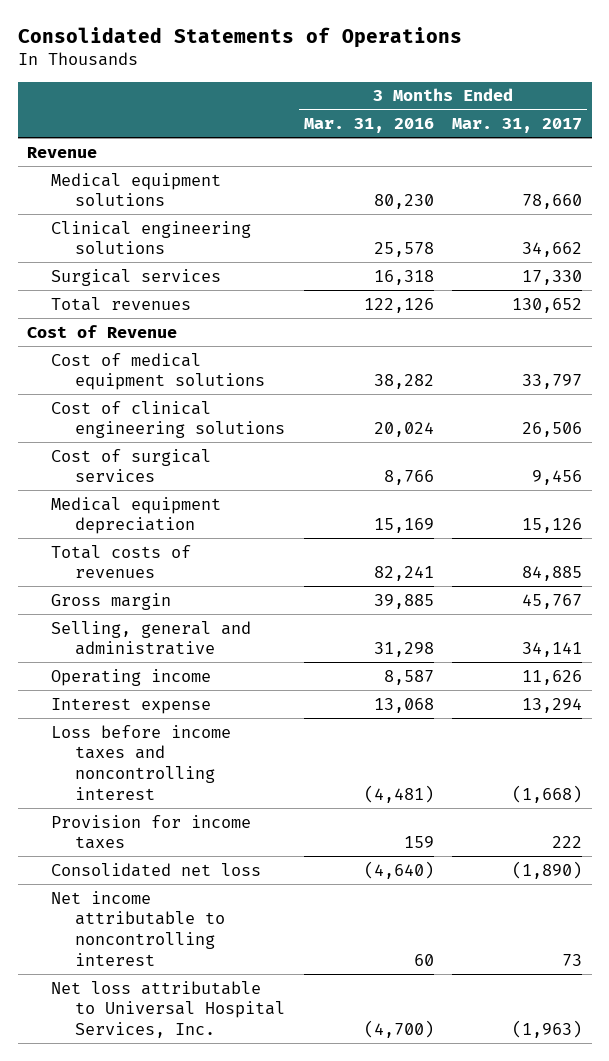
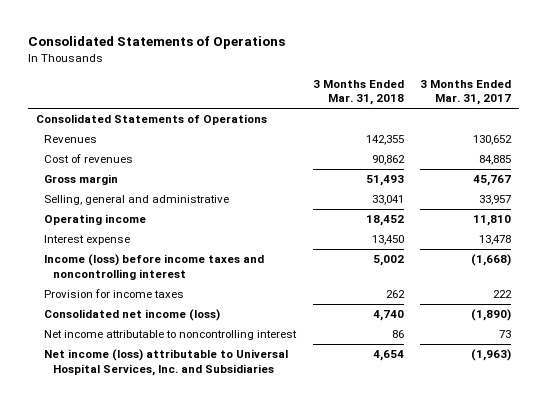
[303,118,434,134] Mar. 31, 2016 -> none
none -> [312,79,404,106] 3 Months Ended Mar. 31, 2018
[26,146,97,158] Revenue -> none
[50,172,221,207] Medical equipment solutions -> none
[50,220,251,255] Clinical engineering solutions -> none
[50,268,221,286] Surgical services -> none
[26,324,177,338] Cost of Revenue -> none
[50,352,265,391] Cost of medical equipment solutions -> none
[50,400,285,439] Cost of clinical engineering solutions -> none
[50,448,211,483] Cost of surgical services -> none
[50,496,221,535] Medical equipment depreciation -> none
none -> [35,114,267,126] Consolidated Statements of Operations
[50,296,191,311] Total revenues -> [44,135,98,144] Revenues
[50,544,191,579] Total costs of revenues -> [44,154,134,164] Cost of revenues
[522,642,583,658] 34,141 -> [479,195,512,206] 33,957
[522,669,583,685] 11,626 -> [473,215,512,227] 11,810
[522,697,583,713] 13,294 -> [479,235,512,246] 13,478
[50,724,231,800] Loss before income taxes and noncontrolling interest -> [44,254,265,281] Income (loss) before income taxes and noncontrolling interest
[50,862,261,877] Consolidated net loss -> [44,309,221,322] Consolidated net income (loss)
[50,980,285,1038] Net loss attributable to Universal Hospital Services, Inc. -> [44,349,289,377] Net income (loss) attributable to Universal Hospital Services, Inc. and Subsidiaries

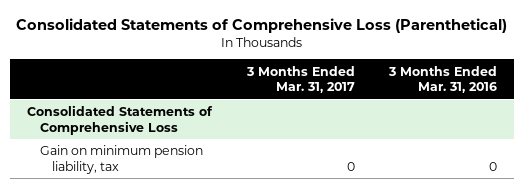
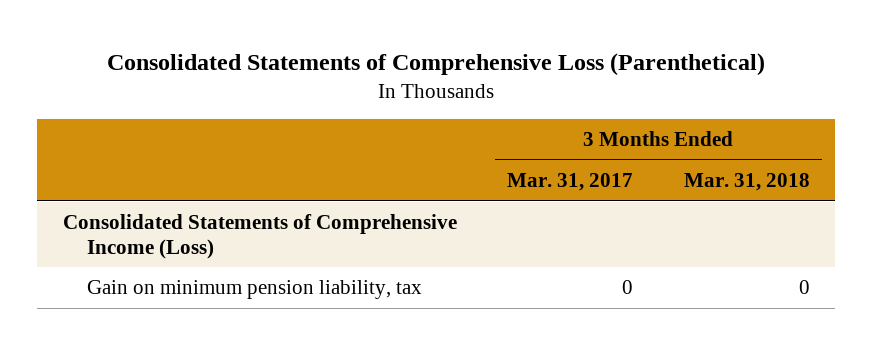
[387,65,497,93] 3 Months Ended Mar. 31, 2016 -> none
none -> [683,173,810,192] Mar. 31, 2018
[27,105,214,135] Consolidated Statements of Comprehensive Loss -> [62,214,457,259] Consolidated Statements of Comprehensive Income (Loss)

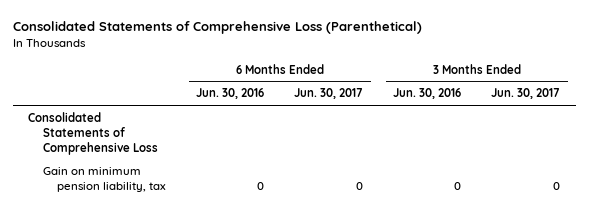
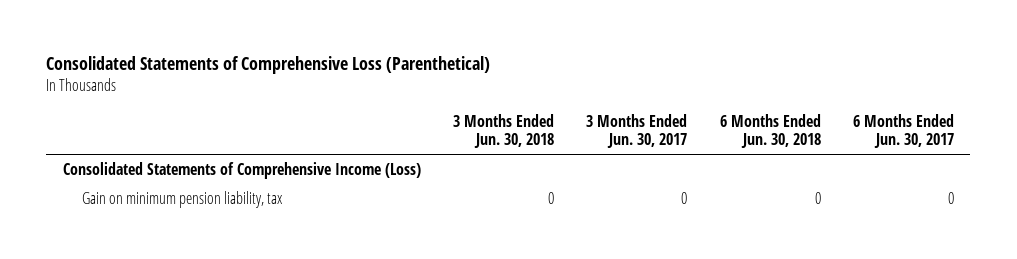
[196,88,265,100] Jun. 30, 2016 -> none
[393,88,462,100] Jun. 30, 2016 -> none
none -> [453,113,555,148] 3 Months Ended Jun. 30, 2018
none -> [719,113,821,148] 6 Months Ended Jun. 30, 2018
[28,111,158,155] Consolidated Statements of Comprehensive Loss -> [62,162,421,180] Consolidated Statements of Comprehensive Income (Loss)

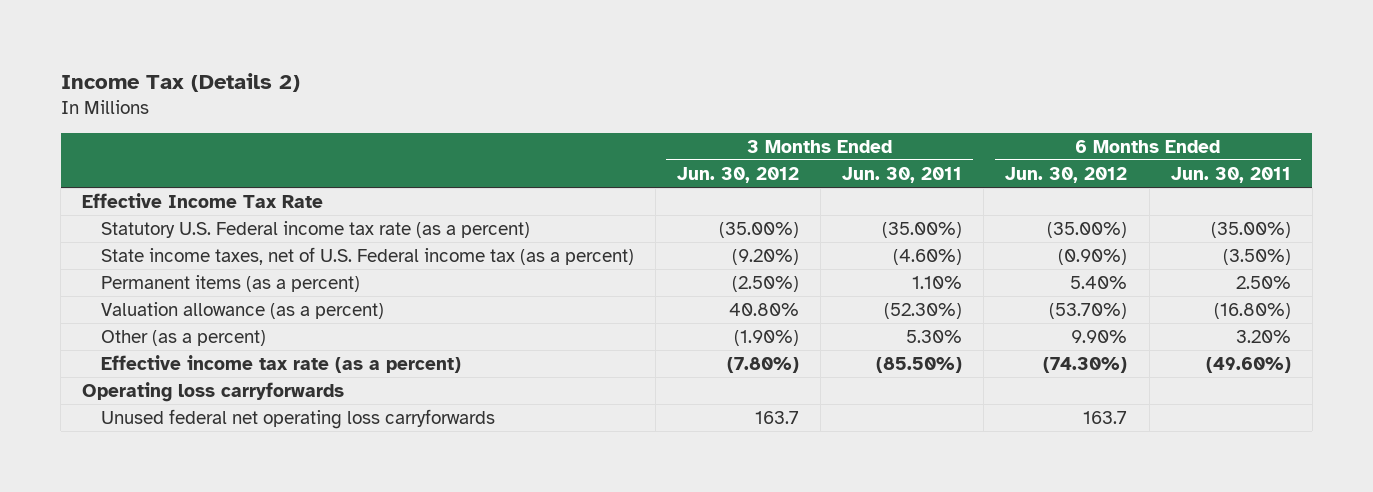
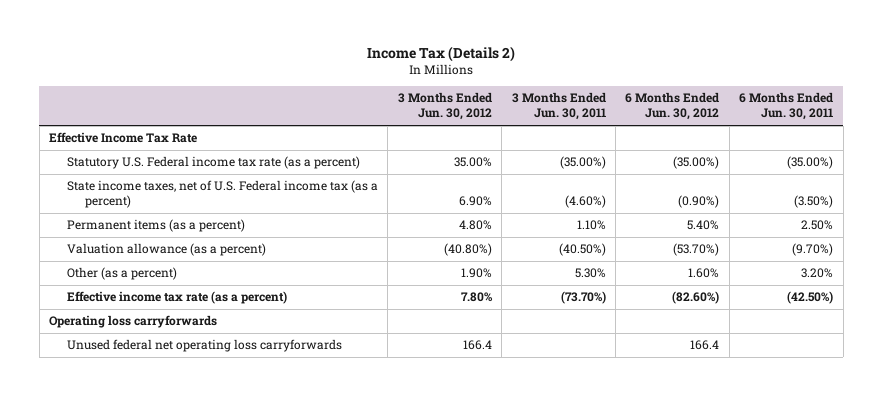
[718,221,799,238] (35.00%) -> [453,157,492,168] 35.00%
[731,248,799,265] (9.20%) -> [458,196,492,207] 6.90%
[731,275,799,292] (2.50%) -> [458,220,492,231] 4.80%
[728,302,799,316] 40.80% -> [443,243,492,257] (40.80%)
[884,302,963,319] (52.30%) -> [558,243,606,257] (40.50%)
[1213,302,1291,319] (16.80%) -> [792,243,834,257] (9.70%)
[733,329,799,346] (1.90%) -> [460,268,492,279] 1.90%
[1071,329,1128,343] 9.90% -> [688,268,720,279] 1.60%
[726,356,799,373] (7.80%) -> [460,292,493,303] 7.80%
[876,356,963,373] (85.50%) -> [560,291,606,305] (73.70%)
[1043,356,1128,373] (74.30%) -> [672,291,720,305] (82.60%)
[1205,356,1291,373] (49.60%) -> [787,291,834,305] (42.50%)
[754,410,799,424] 163.7 -> [462,340,492,351] 166.4
[1083,410,1128,424] 163.7 -> [690,340,720,351] 166.4

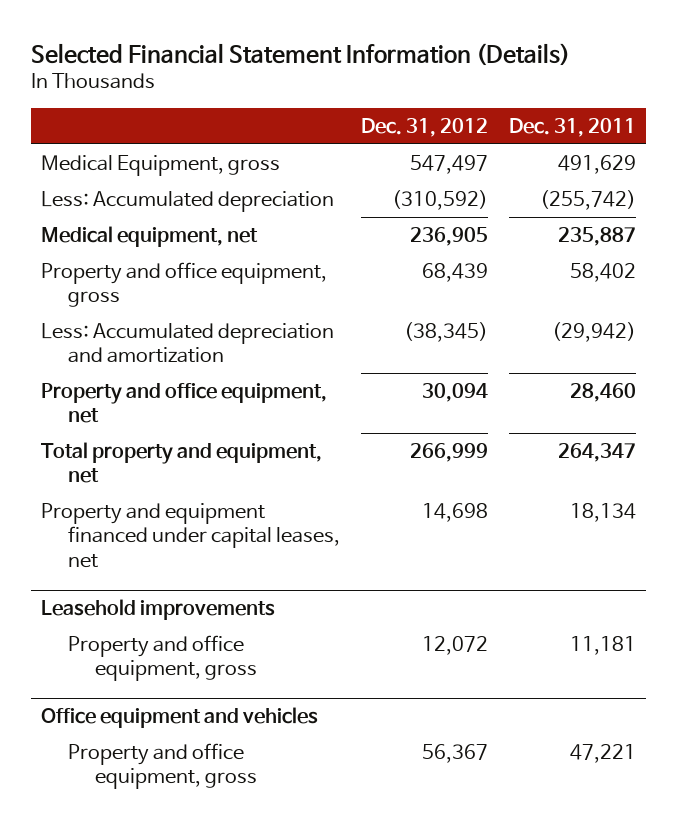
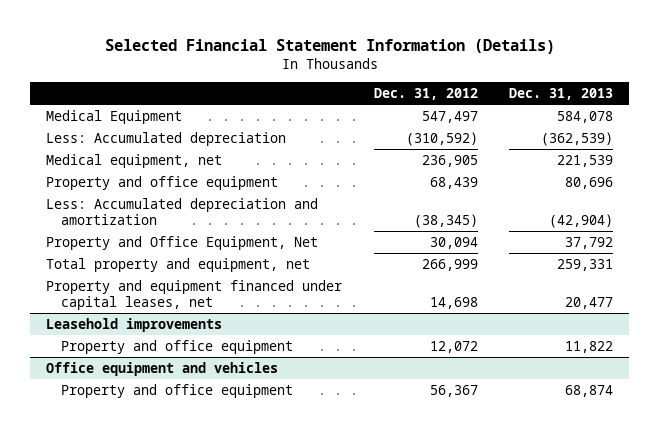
[508,117,636,137] Dec. 31, 2011 -> none
none -> [509,88,614,101] Dec. 31, 2013
[41,155,281,177] Medical Equipment, gross -> [45,109,182,124] Medical Equipment
[41,262,328,308] Property and office equipment, gross -> [45,175,278,190] Property and office equipment
[41,383,328,424] Property and office equipment, net -> [45,235,318,250] Property and Office Equipment, Net
[68,635,258,682] Property and office equipment, gross -> [60,339,293,354] Property and office equipment
[68,743,258,790] Property and office equipment, gross -> [60,383,293,398] Property and office equipment

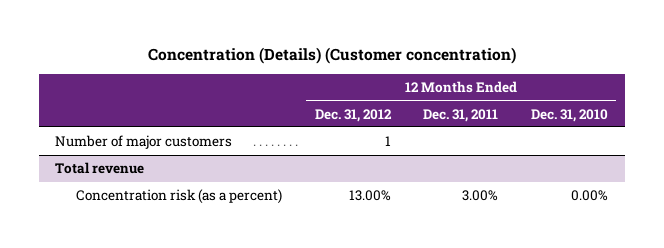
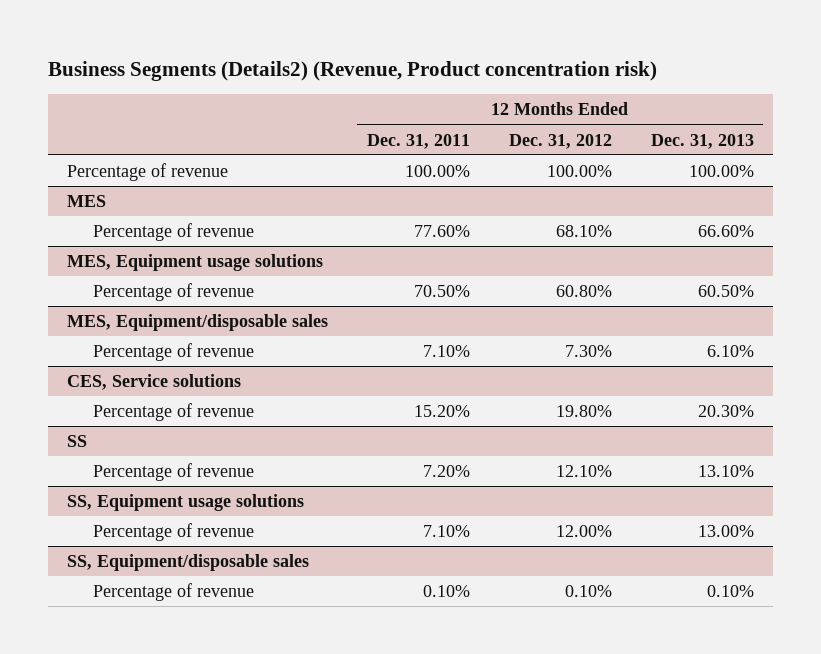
[147,47,516,65] Concentration (Details) (Customer concentration) -> [47,60,657,81] Business Segments (Details2) (Revenue, Product concentration risk)
[531,108,609,122] Dec. 31, 2010 -> none
none -> [650,133,754,149] Dec. 31, 2013
[55,135,233,150] Number of major customers -> none
[55,162,145,175] Total revenue -> none
[75,189,282,205] Concentration risk (as a percent) -> none
none -> [67,163,229,182] Percentage of revenue
none -> [67,195,107,208] MES
none -> [92,223,254,242] Percentage of revenue
none -> [67,254,324,272] MES, Equipment usage solutions
none -> [92,283,254,302] Percentage of revenue
none -> [67,314,329,332] MES, Equipment/disposable sales
none -> [92,343,254,362] Percentage of revenue
none -> [67,374,242,391] CES, Service solutions
none -> [92,403,254,422] Percentage of revenue
none -> [67,435,88,448] SS
none -> [92,463,254,482] Percentage of revenue
none -> [67,494,305,512] SS, Equipment usage solutions
none -> [92,523,254,542] Percentage of revenue
none -> [67,554,310,572] SS, Equipment/disposable sales
none -> [92,583,254,602] Percentage of revenue

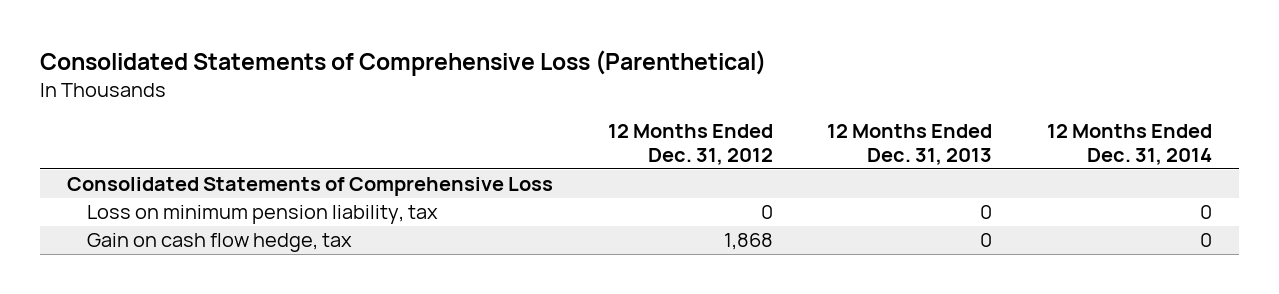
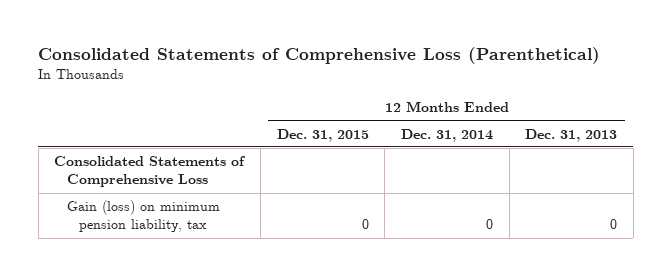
[607,124,773,165] 12 Months Ended Dec. 31, 2012 -> none
none -> [276,128,369,142] Dec. 31, 2015
[86,233,352,253] Gain on cash flow hedge, tax -> none
[86,205,438,225] Loss on minimum pension liability, tax -> [66,200,220,233] Gain (loss) on minimum pension liability, tax

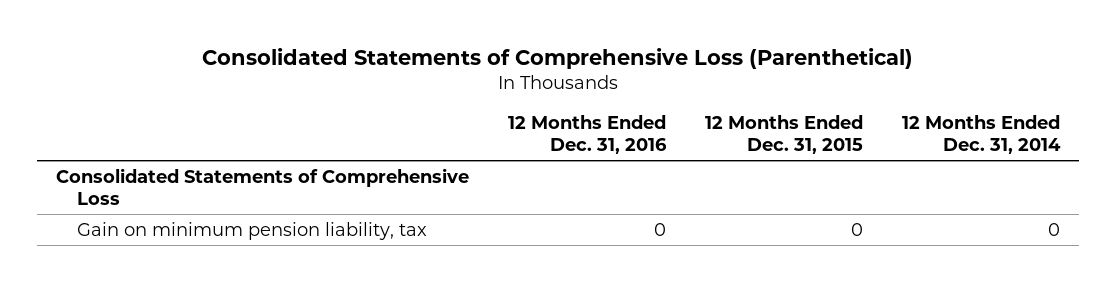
[525,128,618,142] Dec. 31, 2013 -> none
none -> [507,115,667,155] 12 Months Ended Dec. 31, 2016
[66,200,220,233] Gain (loss) on minimum pension liability, tax -> [76,221,427,240] Gain on minimum pension liability, tax

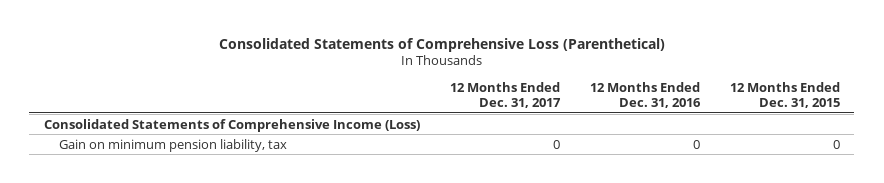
[901,115,1061,155] 12 Months Ended Dec. 31, 2014 -> none
none -> [450,82,562,108] 12 Months Ended Dec. 31, 2017
[55,167,469,206] Consolidated Statements of Comprehensive Loss -> [44,118,421,132] Consolidated Statements of Comprehensive Income (Loss)

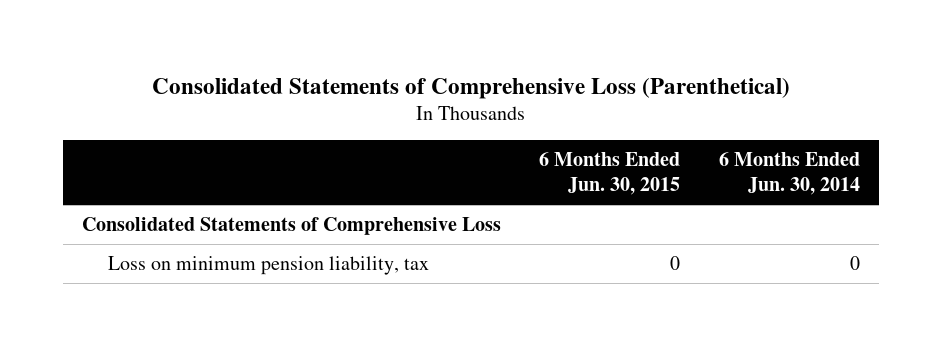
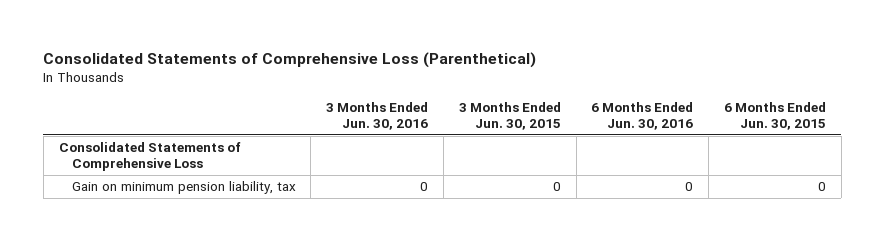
[718,152,860,196] 6 Months Ended Jun. 30, 2014 -> none
none -> [326,102,429,130] 3 Months Ended Jun. 30, 2016
none -> [458,102,561,130] 3 Months Ended Jun. 30, 2015
none -> [591,102,694,130] 6 Months Ended Jun. 30, 2016
[107,255,429,275] Loss on minimum pension liability, tax -> [71,181,296,195] Gain on minimum pension liability, tax

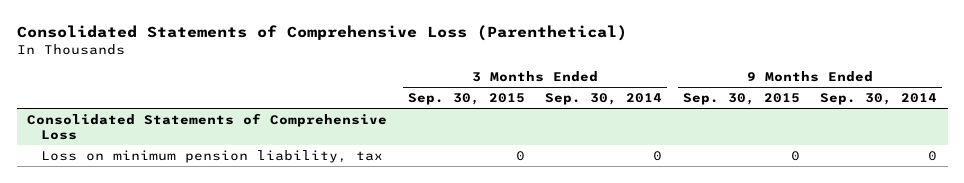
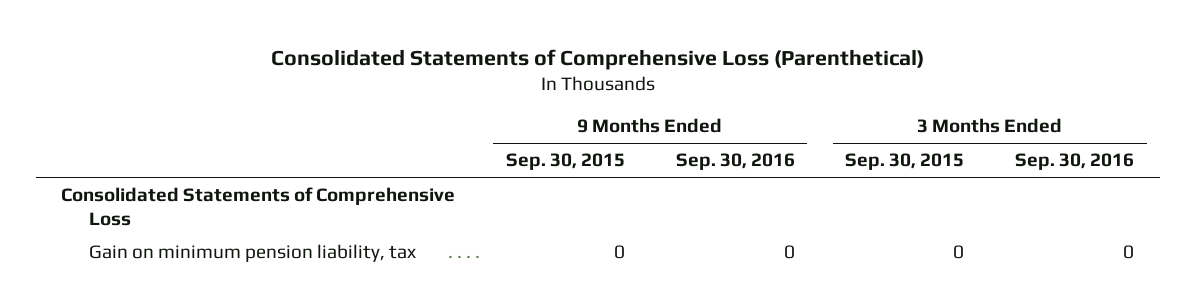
[545,93,663,106] Sep. 30, 2014 -> none
[820,93,938,106] Sep. 30, 2014 -> none
none -> [675,153,795,171] Sep. 30, 2016
none -> [1015,153,1135,171] Sep. 30, 2016
[41,149,384,163] Loss on minimum pension liability, tax -> [89,244,417,263] Gain on minimum pension liability, tax

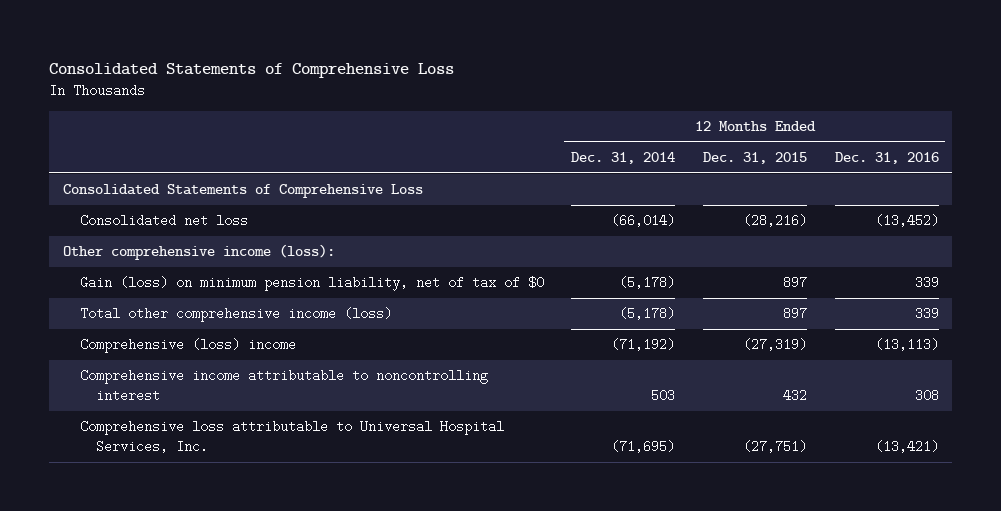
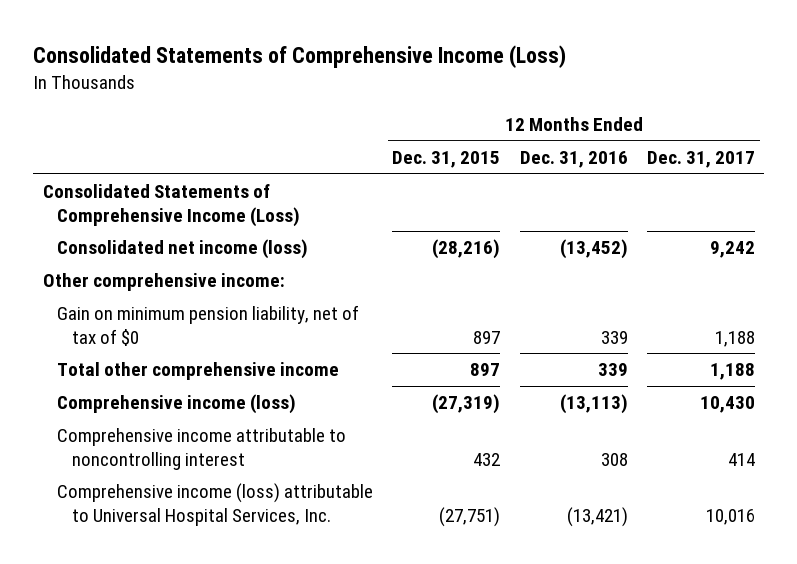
[49,62,455,78] Consolidated Statements of Comprehensive Loss -> [33,44,567,68] Consolidated Statements of Comprehensive Income (Loss)
[571,152,676,165] Dec. 31, 2014 -> none
none -> [646,150,755,168] Dec. 31, 2017
[62,184,423,199] Consolidated Statements of Comprehensive Loss -> [42,184,301,227] Consolidated Statements of Comprehensive Income (Loss)
[79,214,248,228] Consolidated net loss -> [57,239,309,260] Consolidated net income (loss)
[62,244,335,261] Other comprehensive income (loss): -> [42,273,285,292] Other comprehensive income:
[79,276,544,292] Gain (loss) on minimum pension liability, net of tax of $0 -> [57,305,360,346] Gain on minimum pension liability, net of tax of $0
[79,307,392,323] Total other comprehensive income (loss) -> [57,362,340,381] Total other comprehensive income
[79,338,296,354] Comprehensive (loss) income -> [57,394,297,415] Comprehensive income (loss)
[79,420,504,454] Comprehensive loss attributable to Universal Hospital Services, Inc. -> [57,483,374,526] Comprehensive income (loss) attributable to Universal Hospital Services, Inc.

